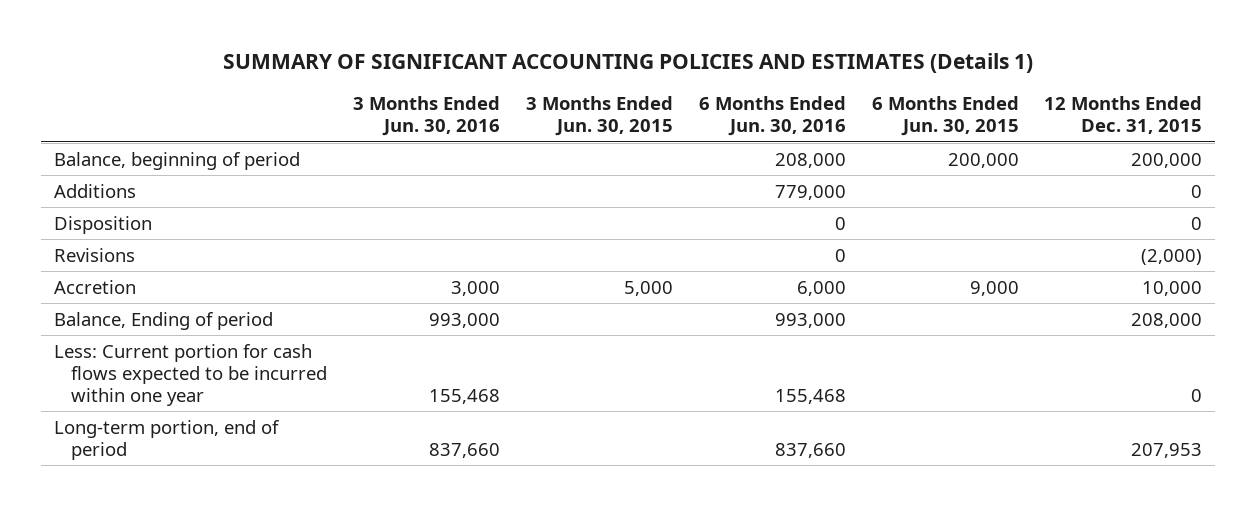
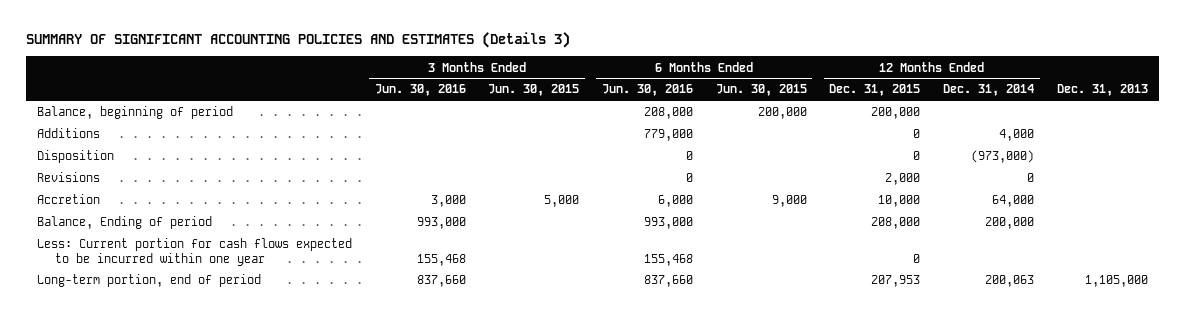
[223,53,1034,74] SUMMARY OF SIGNIFICANT ACCOUNTING POLICIES AND ESTIMATES (Details 1) -> [25,32,570,49] SUMMARY OF SIGNIFICANT ACCOUNTING POLICIES AND ESTIMATES (Details 3)
none -> [943,84,1035,97] Dec. 31, 2014
none -> [1056,84,1148,97] Dec. 31, 2013
[1141,248,1203,265] (2,000) -> [885,173,921,186] 2,000

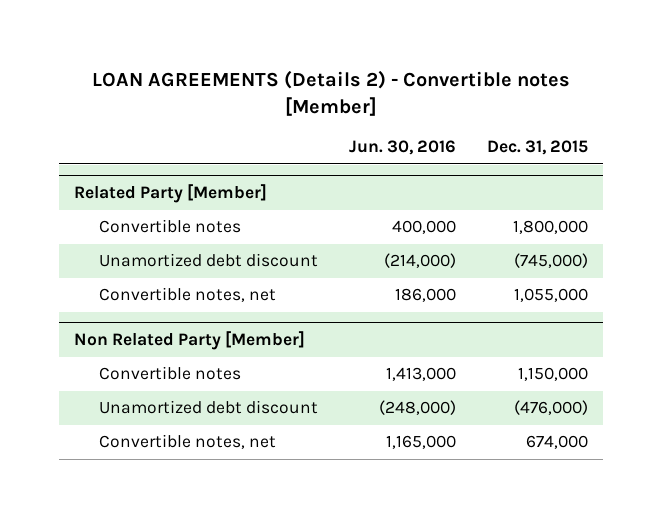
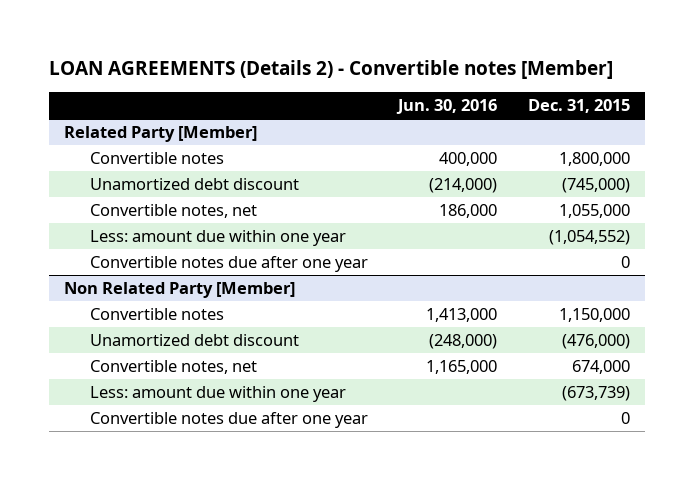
none -> [89,230,346,247] Less: amount due within one year
none -> [89,256,368,273] Convertible notes due after one year
none -> [89,386,346,403] Less: amount due within one year
none -> [89,412,368,429] Convertible notes due after one year

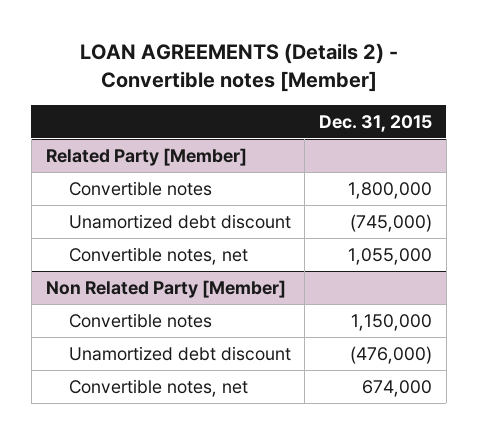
[396,98,498,114] Jun. 30, 2016 -> none
[89,230,346,247] Less: amount due within one year -> none
[89,256,368,273] Convertible notes due after one year -> none
[89,386,346,403] Less: amount due within one year -> none
[89,412,368,429] Convertible notes due after one year -> none

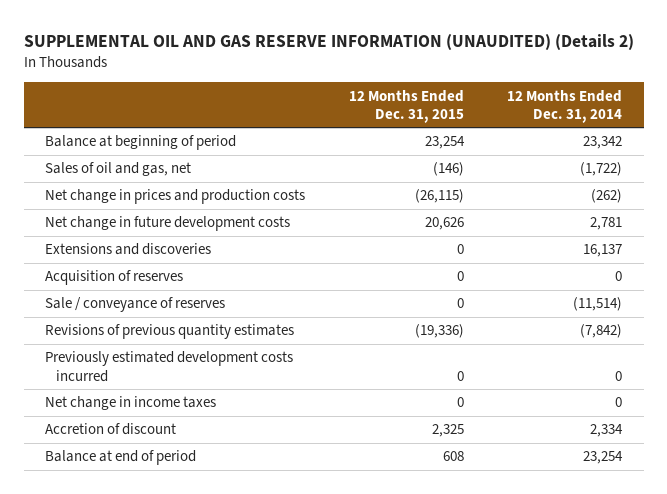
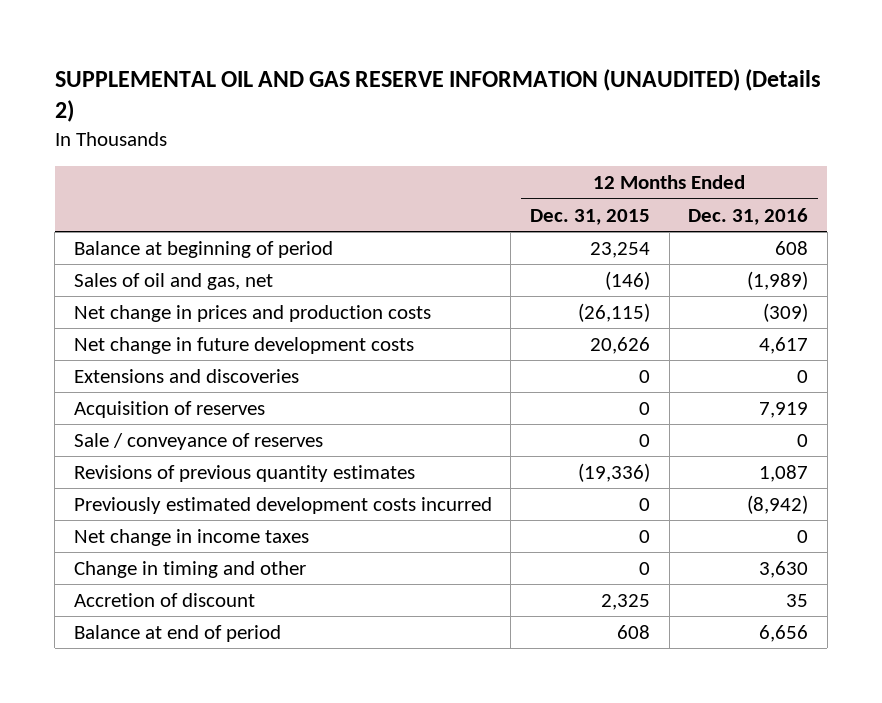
[507,89,623,123] 12 Months Ended Dec. 31, 2014 -> none
none -> [688,207,809,225] Dec. 31, 2016
none -> [73,560,306,578] Change in timing and other

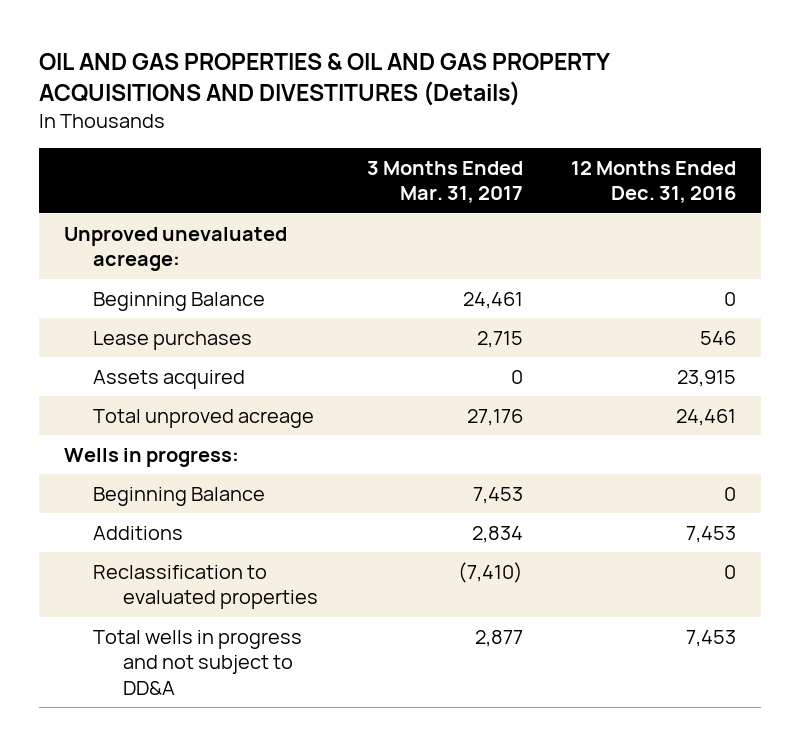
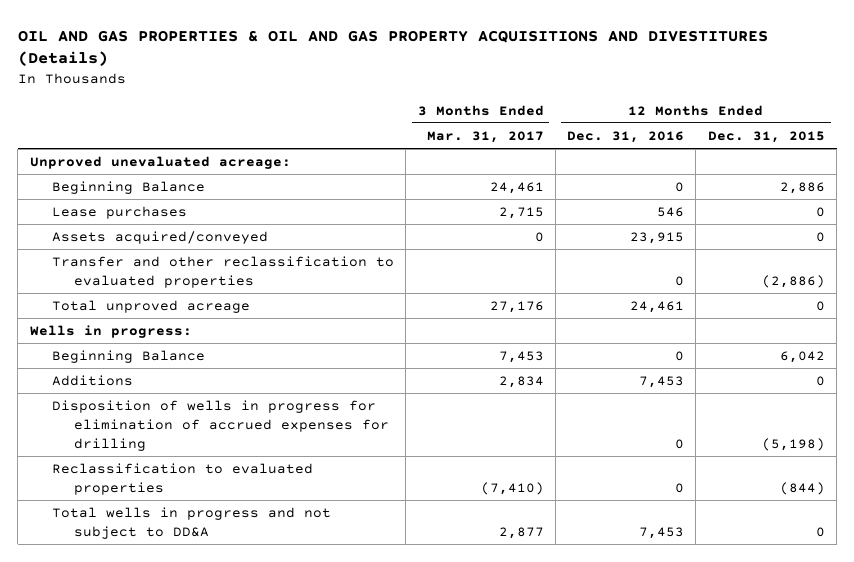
none -> [707,130,825,143] Dec. 31, 2015
[93,369,246,389] Assets acquired -> [51,230,268,244] Assets acquired/conveyed
none -> [51,255,394,288] Transfer and other reclassification to evaluated properties
none -> [51,399,390,451] Disposition of wells in progress for elimination of accrued expenses for drilling

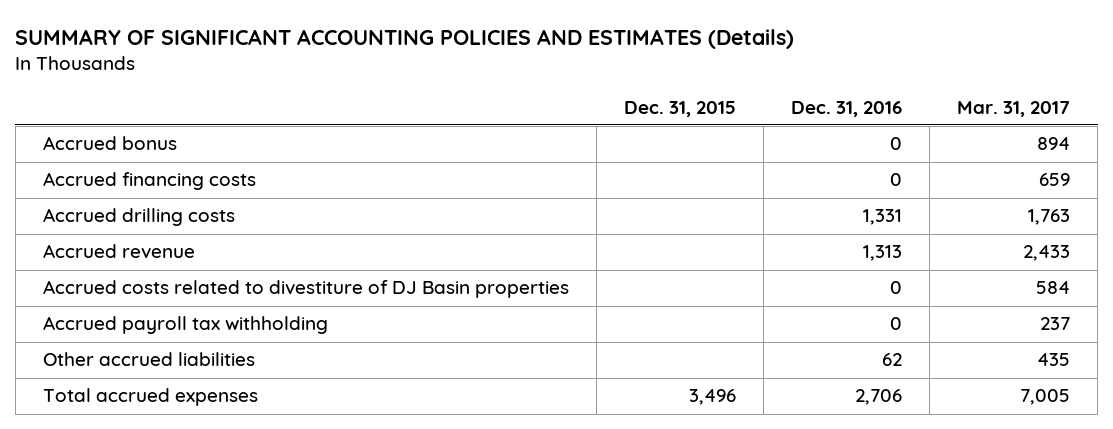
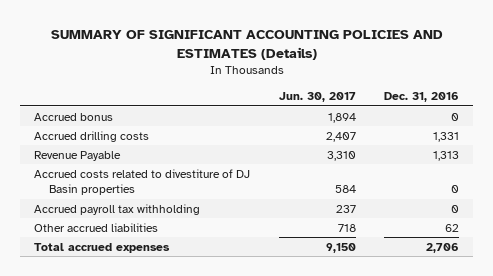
[624,100,737,117] Dec. 31, 2015 -> none
[957,100,1071,117] Mar. 31, 2017 -> none
none -> [278,92,356,103] Jun. 30, 2017
[42,172,256,191] Accrued financing costs -> none
[42,244,195,260] Accrued revenue -> [34,150,122,161] Revenue Payable

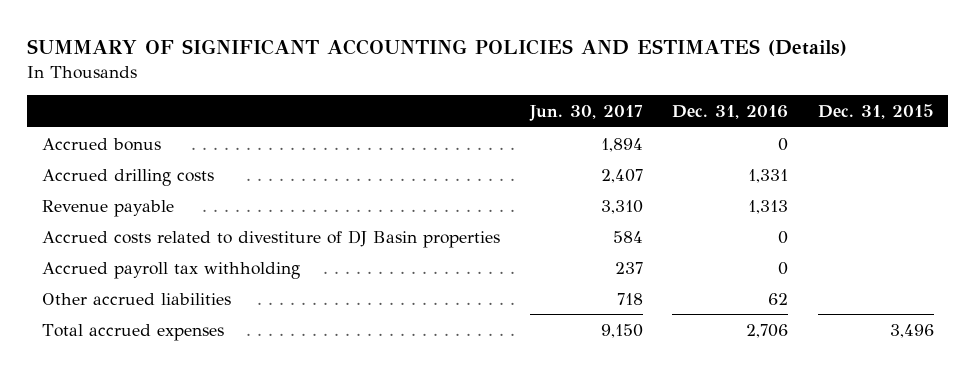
none -> [817,104,934,120] Dec. 31, 2015
[34,150,122,161] Revenue Payable -> [41,199,174,217] Revenue payable

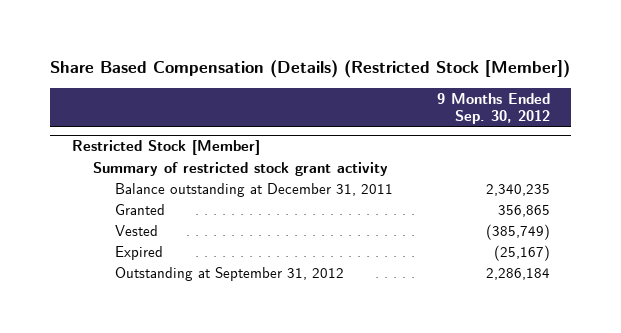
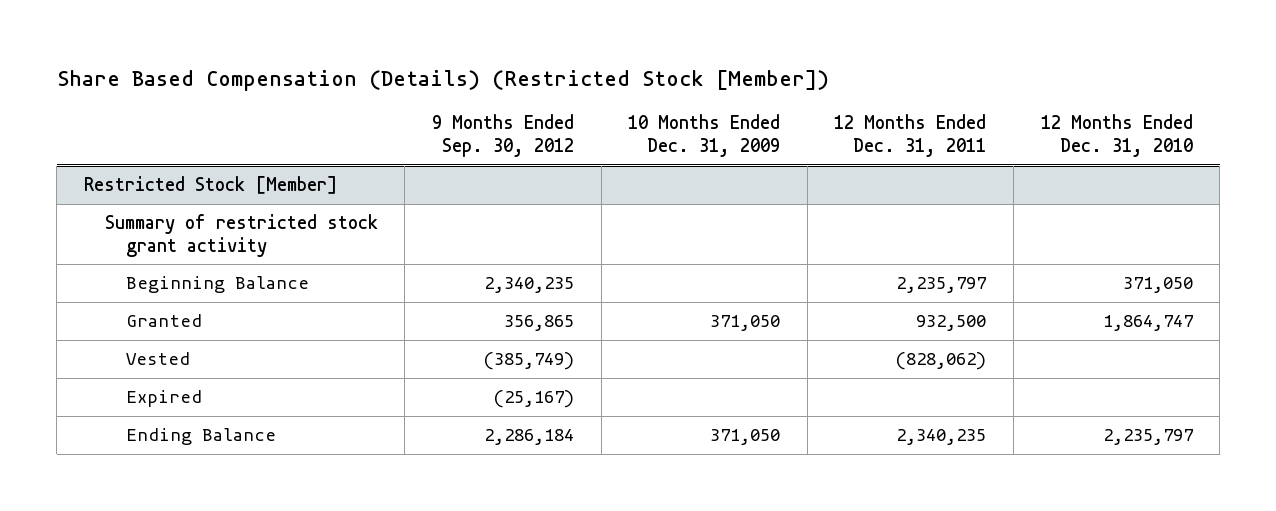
none -> [628,114,781,158] 10 Months Ended Dec. 31, 2009
none -> [834,114,987,158] 12 Months Ended Dec. 31, 2011
none -> [1040,114,1193,158] 12 Months Ended Dec. 31, 2010
[115,182,394,197] Balance outstanding at December 31, 2011 -> [125,276,309,294] Beginning Balance
[115,266,345,281] Outstanding at September 31, 2012 -> [125,428,276,446] Ending Balance

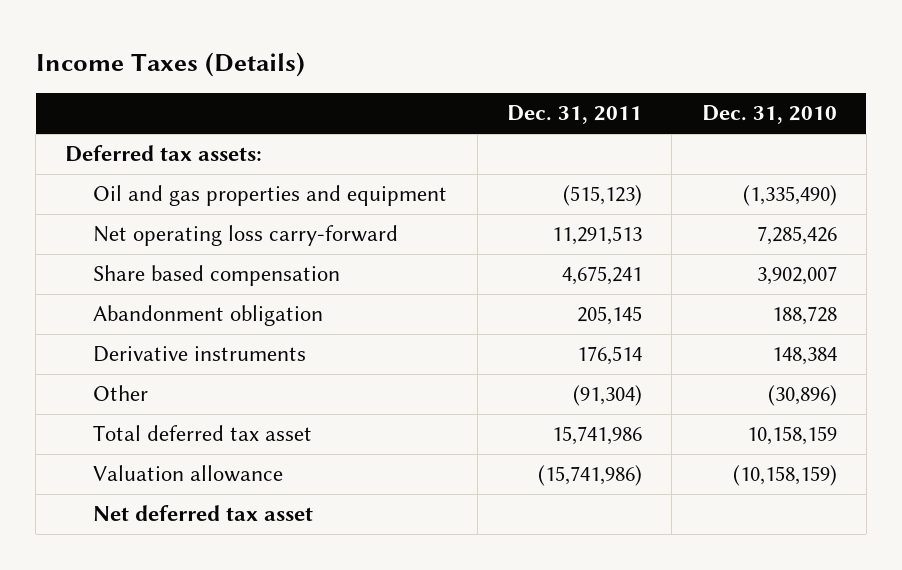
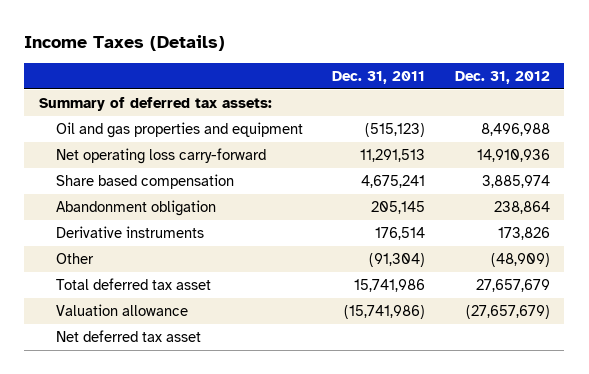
[701,105,837,125] Dec. 31, 2010 -> none
none -> [454,70,550,84] Dec. 31, 2012
[65,145,263,163] Deferred tax assets: -> [39,96,273,111] Summary of deferred tax assets:

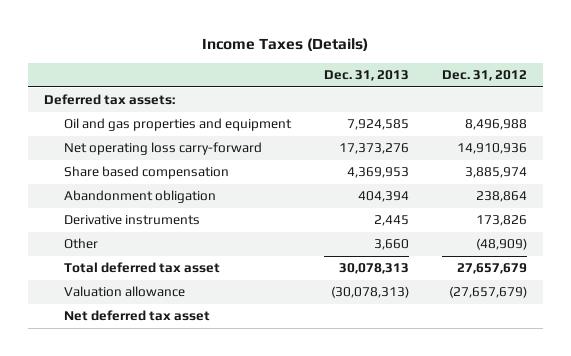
[332,70,426,84] Dec. 31, 2011 -> none
none -> [323,70,409,82] Dec. 31, 2013
[39,96,273,111] Summary of deferred tax assets: -> [44,94,176,106] Deferred tax assets:

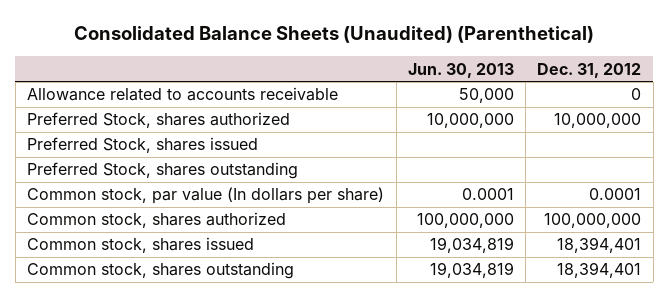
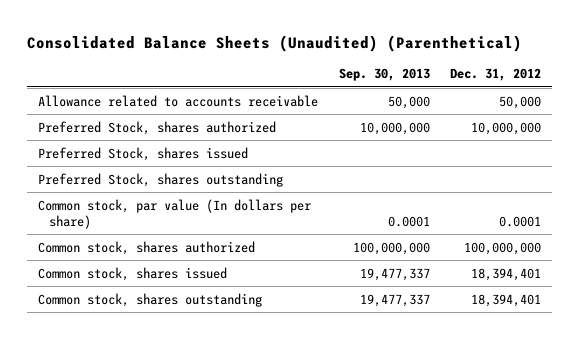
[407,62,514,78] Jun. 30, 2013 -> none
none -> [338,68,430,82] Sep. 30, 2013
[631,88,642,101] 0 -> [499,95,542,109] 50,000

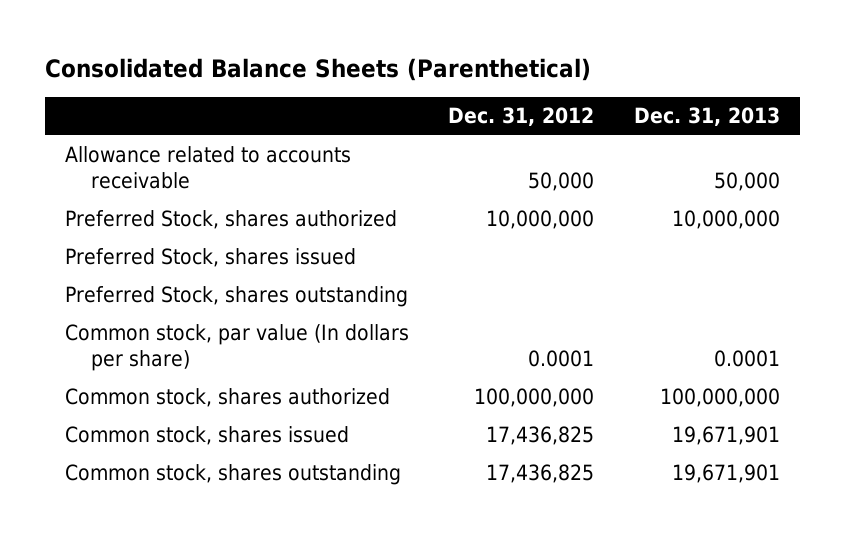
[27,34,523,52] Consolidated Balance Sheets (Unaudited) (Parenthetical) -> [44,57,591,81] Consolidated Balance Sheets (Parenthetical)
[338,68,430,82] Sep. 30, 2013 -> none
none -> [634,107,781,127] Dec. 31, 2013
[471,267,542,281] 18,394,401 -> [486,426,595,446] 17,436,825
[471,293,542,307] 18,394,401 -> [486,464,595,484] 17,436,825

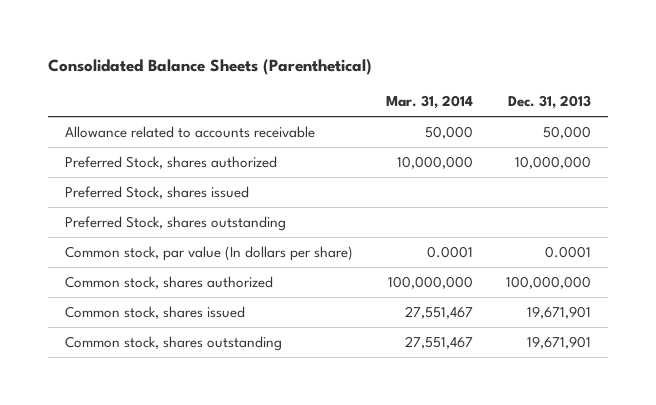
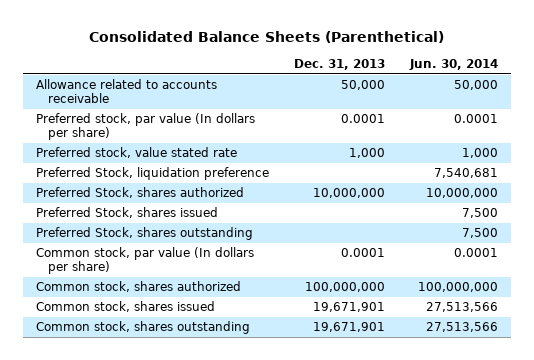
[386,95,474,110] Mar. 31, 2014 -> none
none -> [409,58,499,70] Jun. 30, 2014
none -> [35,113,255,141] Preferred stock, par value (In dollars per share)
none -> [35,147,237,159] Preferred stock, value stated rate
none -> [35,167,269,181] Preferred Stock, liquidation preference

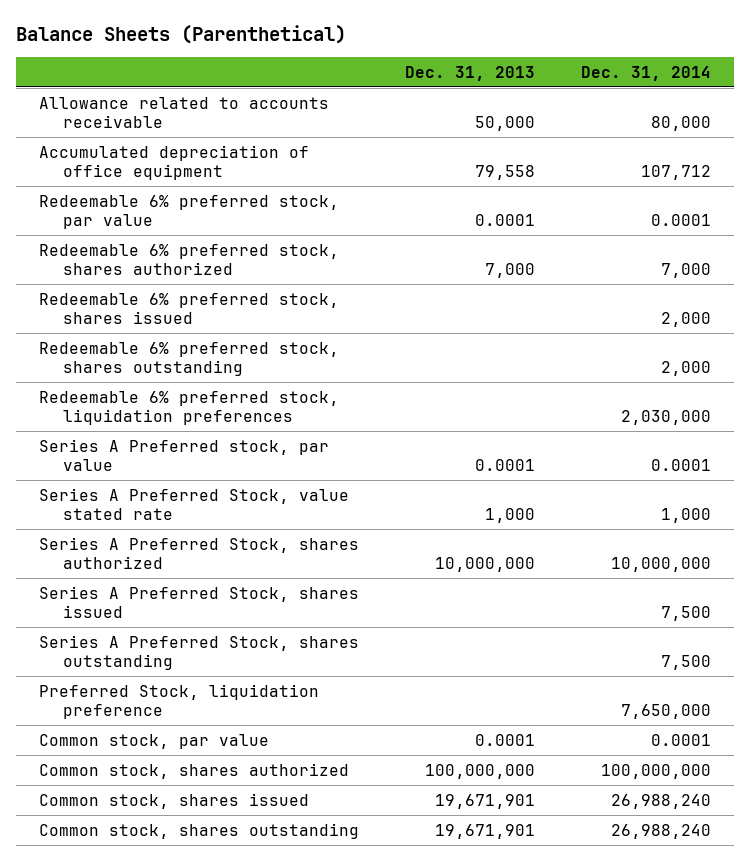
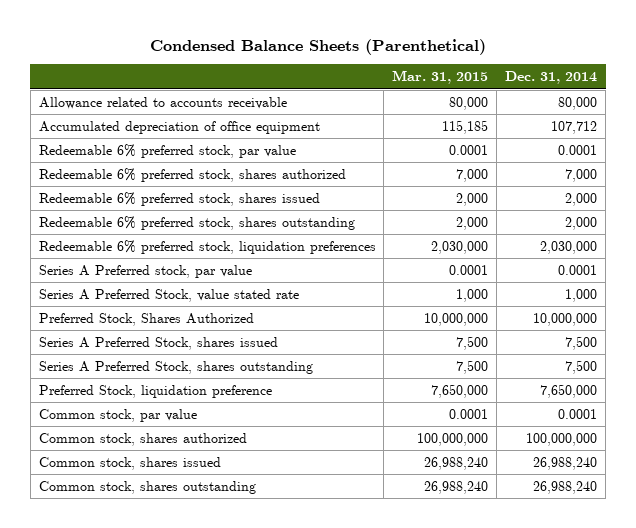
[16,24,347,44] Balance Sheets (Parenthetical) -> [149,38,486,55] Condensed Balance Sheets (Parenthetical)
[404,65,535,81] Dec. 31, 2013 -> none
none -> [392,70,489,85] Mar. 31, 2015
[38,536,359,569] Series A Preferred Stock, shares authorized -> [38,312,254,326] Preferred Stock, Shares Authorized

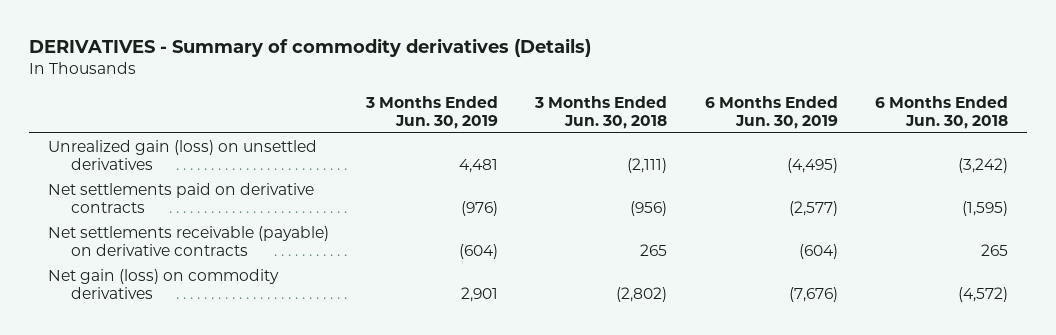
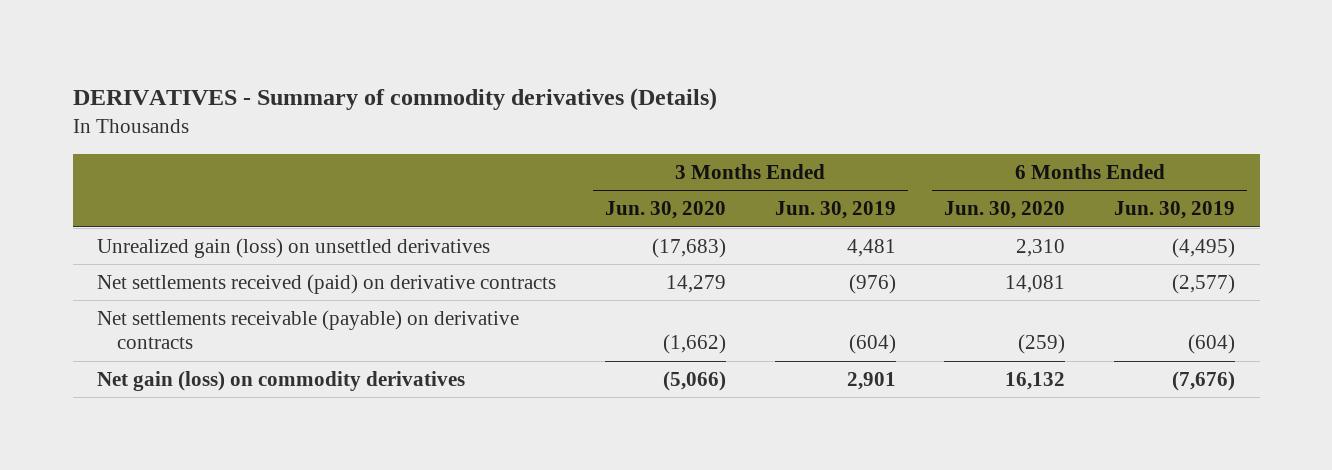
[534,95,668,129] 3 Months Ended Jun. 30, 2018 -> none
[875,95,1009,129] 6 Months Ended Jun. 30, 2018 -> none
none -> [604,201,726,220] Jun. 30, 2020
none -> [944,201,1066,220] Jun. 30, 2020
[47,182,314,213] Net settlements paid on derivative contracts -> [97,273,557,294] Net settlements received (paid) on derivative contracts

